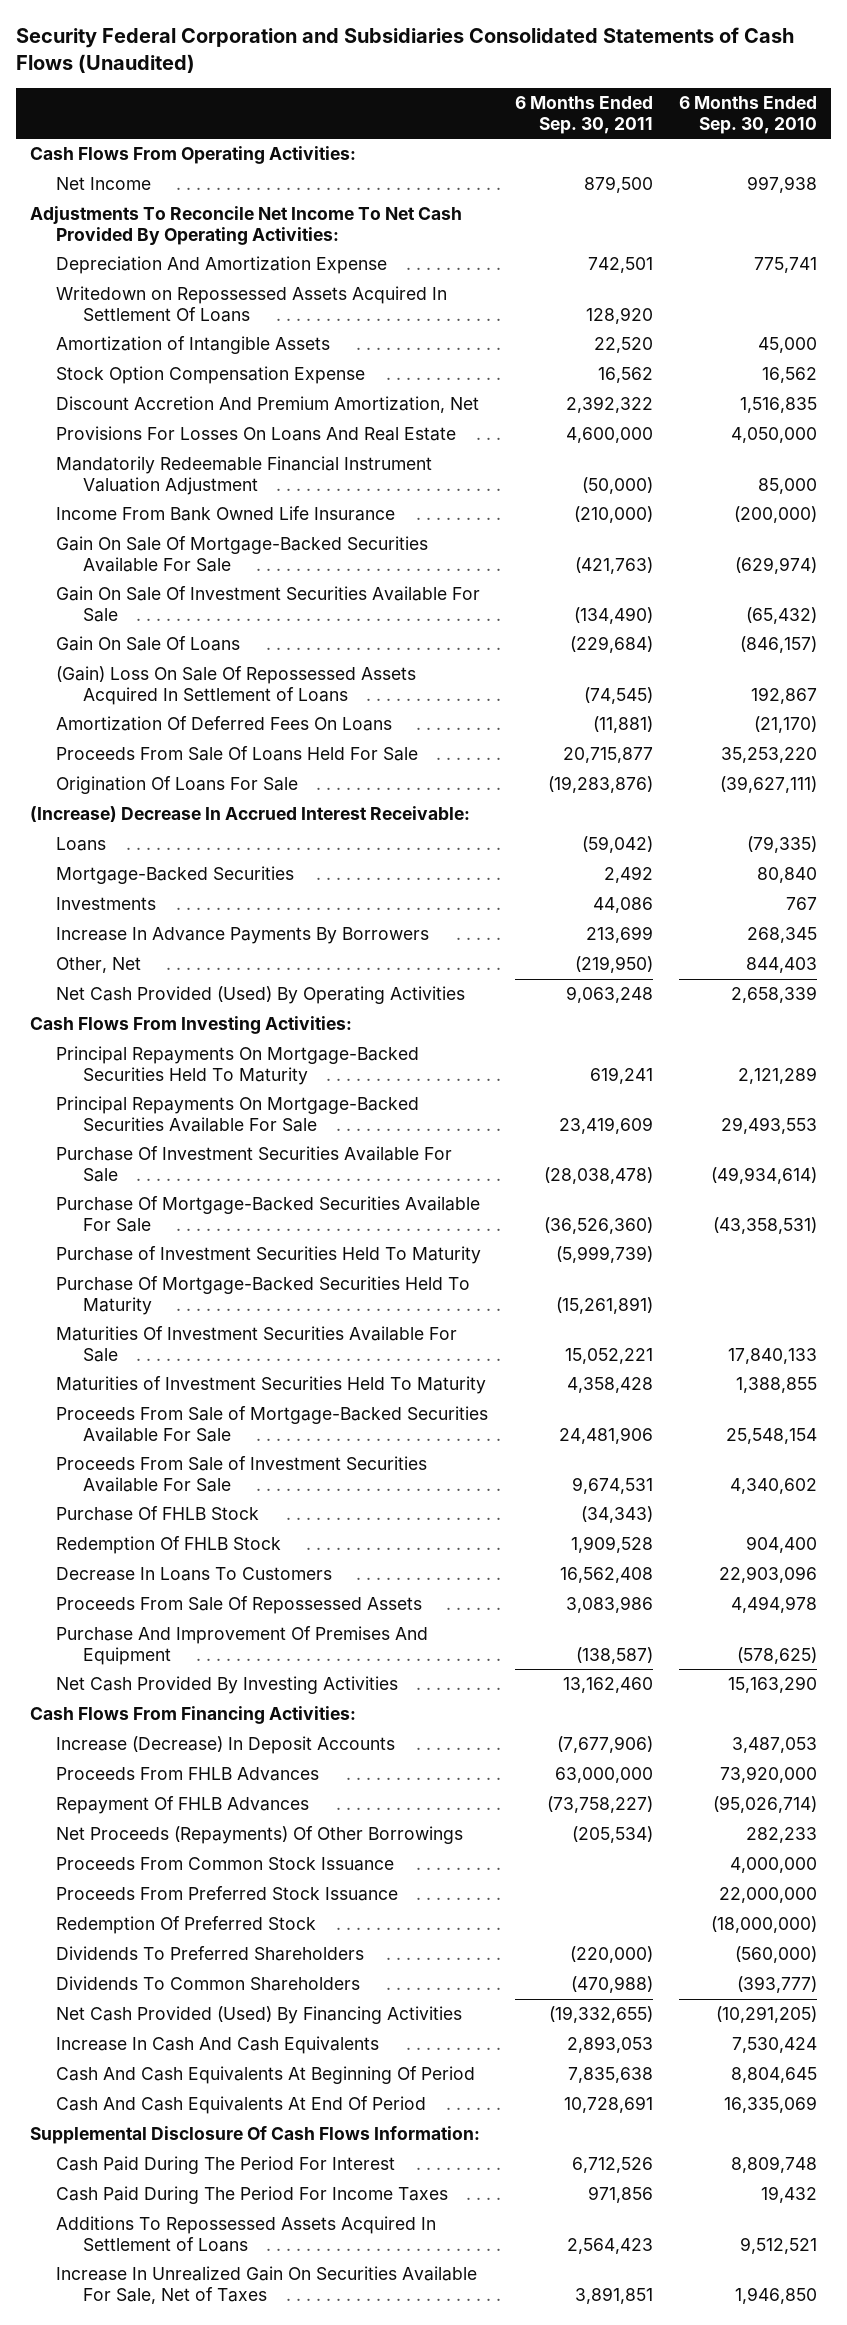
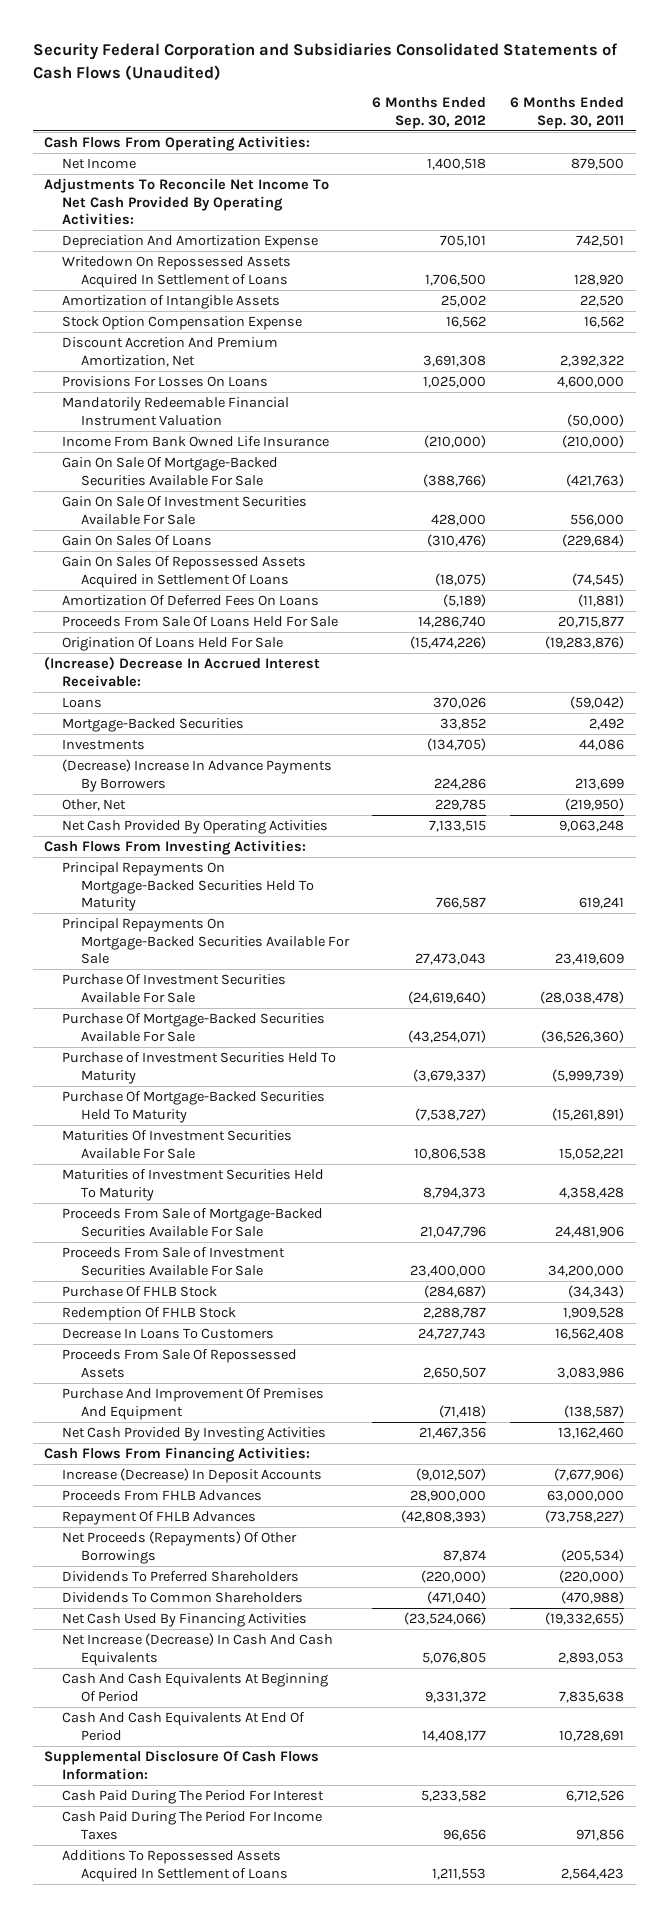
[679,95,818,134] 6 Months Ended Sep. 30, 2010 -> none
none -> [372,97,487,129] 6 Months Ended Sep. 30, 2012
[56,286,448,323] Writedown on Repossessed Assets Acquired In Settlement Of Loans -> [62,256,292,288] Writedown On Repossessed Assets Acquired In Settlement of Loans
[56,426,457,442] Provisions For Losses On Loans And Real Estate -> [62,376,269,388] Provisions For Losses On Loans
[56,456,433,496] Mandatorily Redeemable Financial Instrument Valuation Adjustment -> [62,397,290,426] Mandatorily Redeemable Financial Instrument Valuation
[573,607,653,625] (134,490) -> [569,513,624,526] 556,000
[56,636,241,652] Gain On Sale Of Loans -> [62,535,213,547] Gain On Sales Of Loans
[56,666,417,706] (Gain) Loss On Sale Of Repossessed Assets Acquired In Settlement of Loans -> [62,556,307,588] Gain On Sales Of Repossessed Assets Acquired in Settlement Of Loans
[56,776,299,795] Origination Of Loans For Sale -> [62,637,284,652] Origination Of Loans Held For Sale
[56,927,430,945] Increase In Advance Payments By Borrowers -> [62,759,333,792] (Decrease) Increase In Advance Payments By Borrowers
[56,986,466,1005] Net Cash Provided (Used) By Operating Activities -> [62,820,329,835] Net Cash Provided By Operating Activities
[571,1477,653,1495] 9,674,531 -> [547,1264,624,1277] 34,200,000
[56,1857,395,1872] Proceeds From Common Stock Issuance -> none
[56,1886,399,1902] Proceeds From Preferred Stock Issuance -> none
[56,1916,317,1935] Redemption Of Preferred Stock -> none
[56,2006,463,2025] Net Cash Provided (Used) By Financing Activities -> [62,1613,308,1628] Net Cash Used By Financing Activities
[56,2036,380,2055] Increase In Cash And Cash Equivalents -> [62,1633,334,1666] Net Increase (Decrease) In Cash And Cash Equivalents
[56,2266,478,2305] Increase In Unrealized Gain On Securities Available For Sale, Net of Taxes -> none

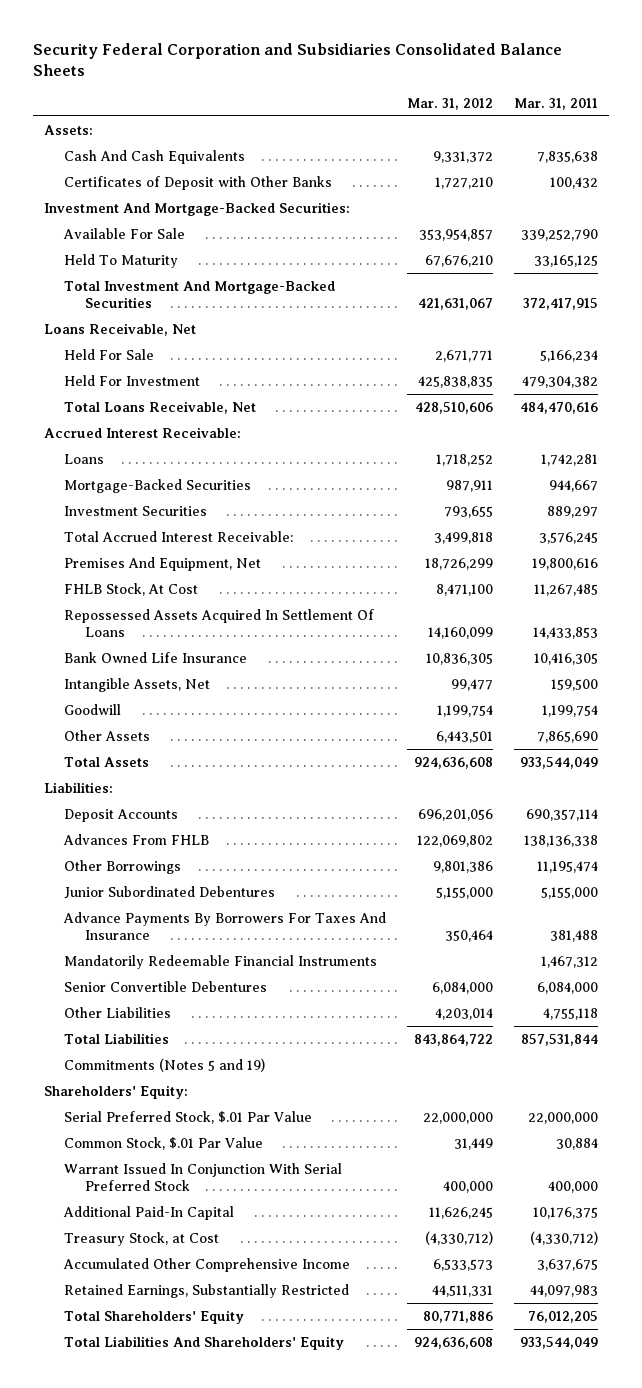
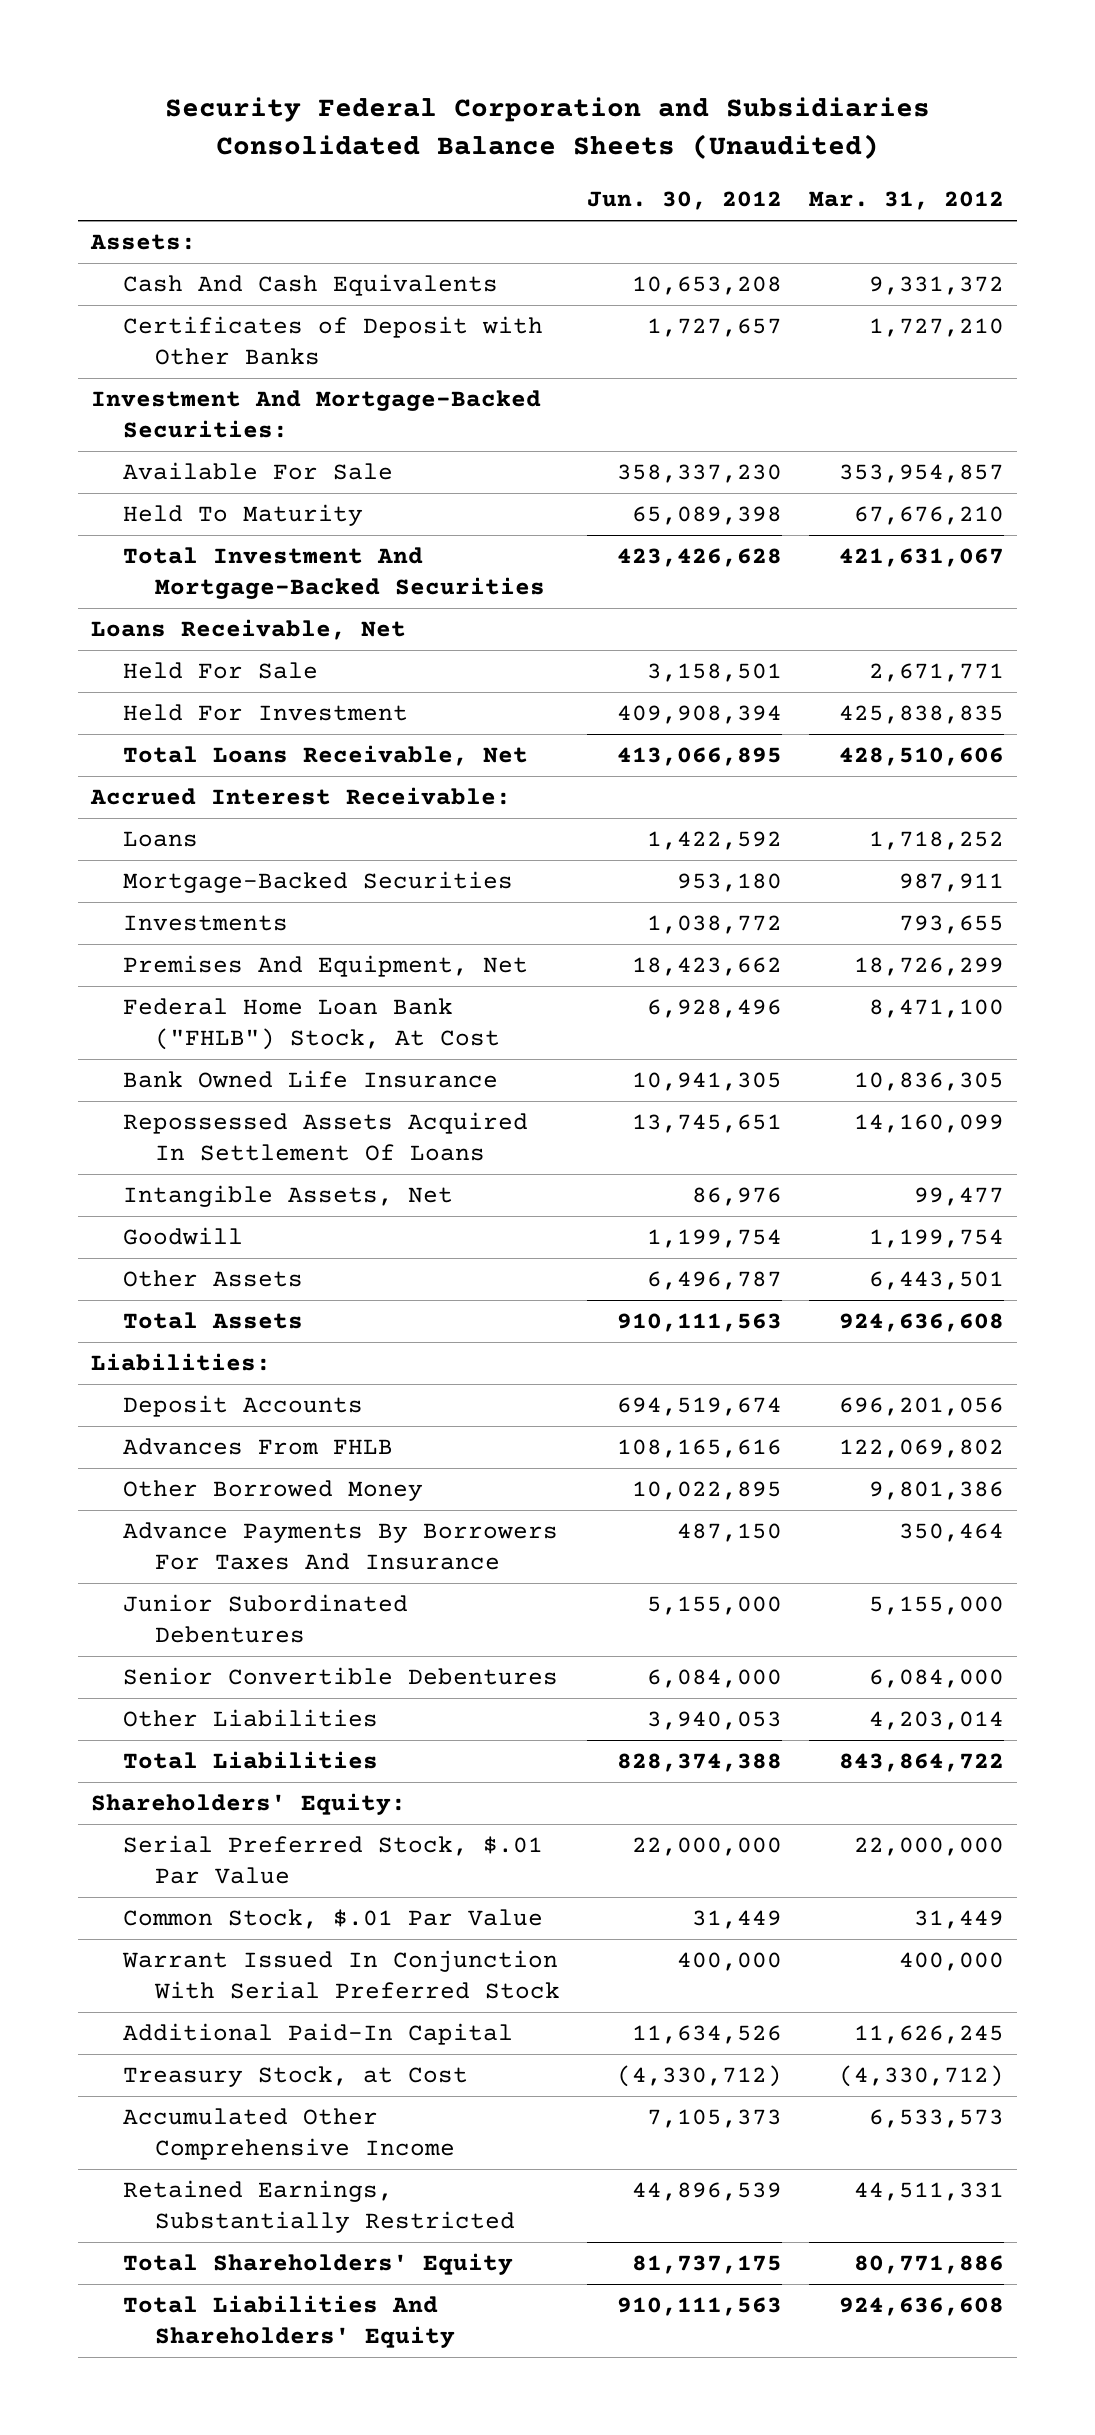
[33,42,563,77] Security Federal Corporation and Subsidiaries Consolidated Balance Sheets -> [164,96,930,159] Security Federal Corporation and Subsidiaries Consolidated Balance Sheets (Unaudited)
[514,97,599,110] Mar. 31, 2011 -> none
none -> [586,191,782,211] Jun. 30, 2012
[64,530,294,542] Total Accrued Interest Receivable: -> none
[64,505,208,516] Investment Securities -> [123,915,289,932] Investments
[64,582,199,596] FHLB Stock, At Cost -> [123,998,501,1051] Federal Home Loan Bank ("FHLB") Stock, At Cost
[64,608,375,638] Repossessed Assets Acquired In Settlement Of Loans -> [123,1112,529,1162] Repossessed Assets Acquired In Settlement Of Loans
[64,859,182,874] Other Borrowings -> [123,1480,424,1502] Other Borrowed Money
[64,954,378,969] Mandatorily Redeemable Financial Instruments -> none
[64,885,276,899] Junior Subordinated Debentures -> [123,1594,409,1644] Junior Subordinated Debentures
[64,1057,266,1072] Commitments (Notes 5 and 19) -> none

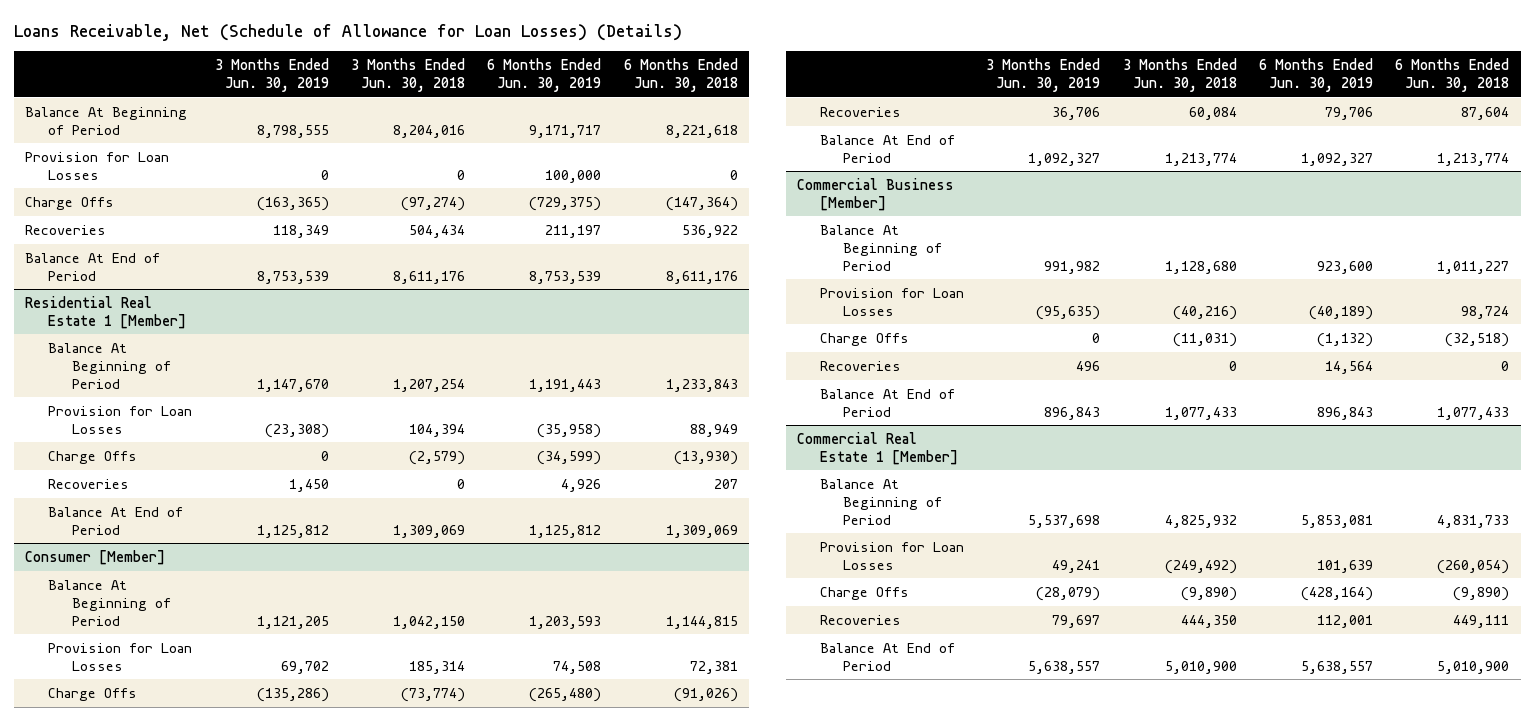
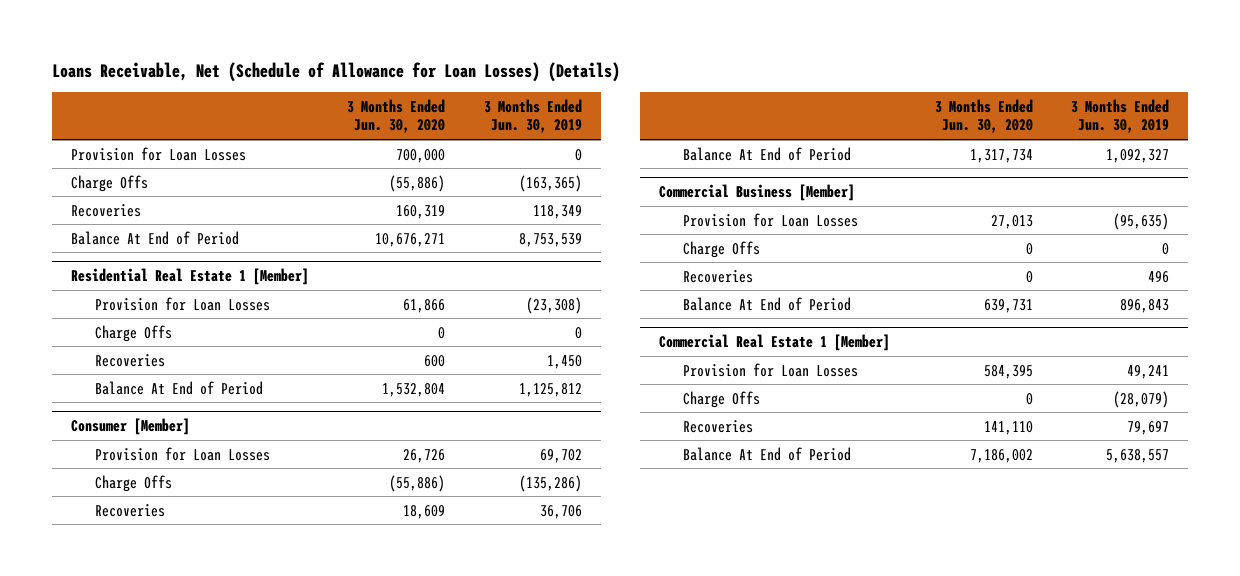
[350,58,465,93] 3 Months Ended Jun. 30, 2018 -> none
[487,58,602,93] 6 Months Ended Jun. 30, 2019 -> none
[623,58,738,93] 6 Months Ended Jun. 30, 2018 -> none
none -> [347,98,446,134] 3 Months Ended Jun. 30, 2020
[24,106,187,135] Balance At Beginning of Period -> none
[48,342,171,389] Balance At Beginning of Period -> none
[48,579,171,626] Balance At Beginning of Period -> none
[820,224,943,271] Balance At Beginning of Period -> none
[820,478,943,525] Balance At Beginning of Period -> none

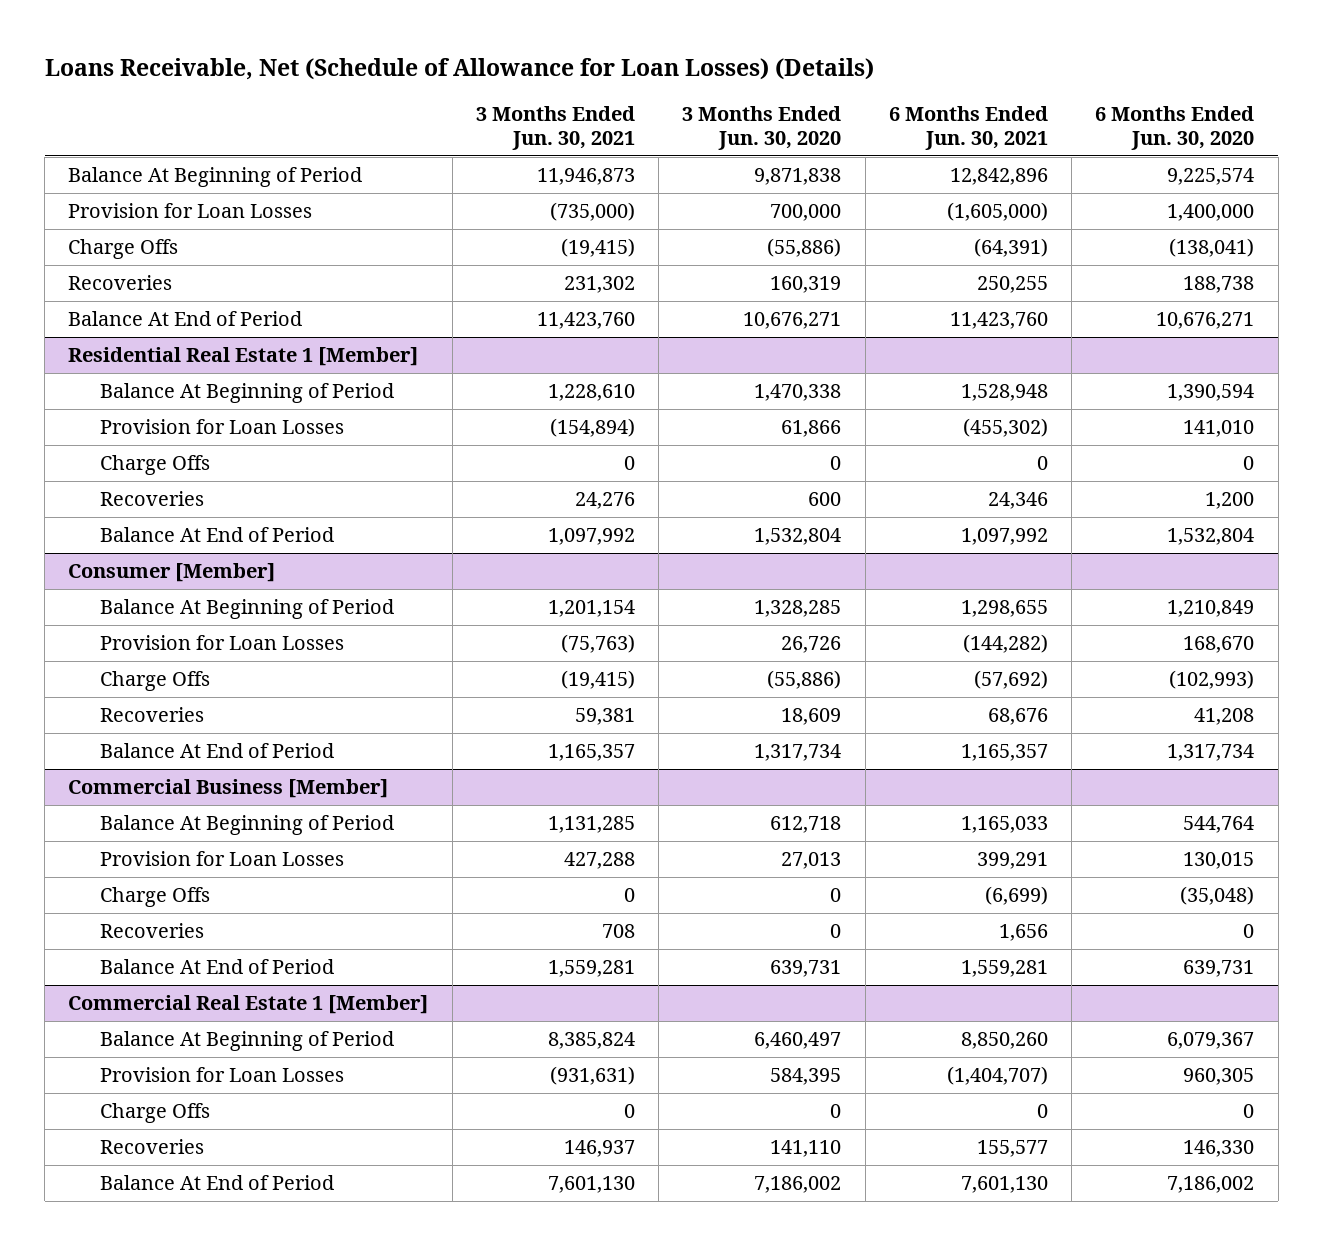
[483,98,582,134] 3 Months Ended Jun. 30, 2019 -> none
none -> [475,106,635,150] 3 Months Ended Jun. 30, 2021
none -> [888,106,1048,150] 6 Months Ended Jun. 30, 2021
none -> [1095,106,1255,150] 6 Months Ended Jun. 30, 2020
none -> [68,167,363,188] Balance At Beginning of Period
none -> [100,383,395,404] Balance At Beginning of Period
none -> [100,599,395,620] Balance At Beginning of Period
none -> [100,815,395,836] Balance At Beginning of Period
none -> [100,1031,395,1052] Balance At Beginning of Period

